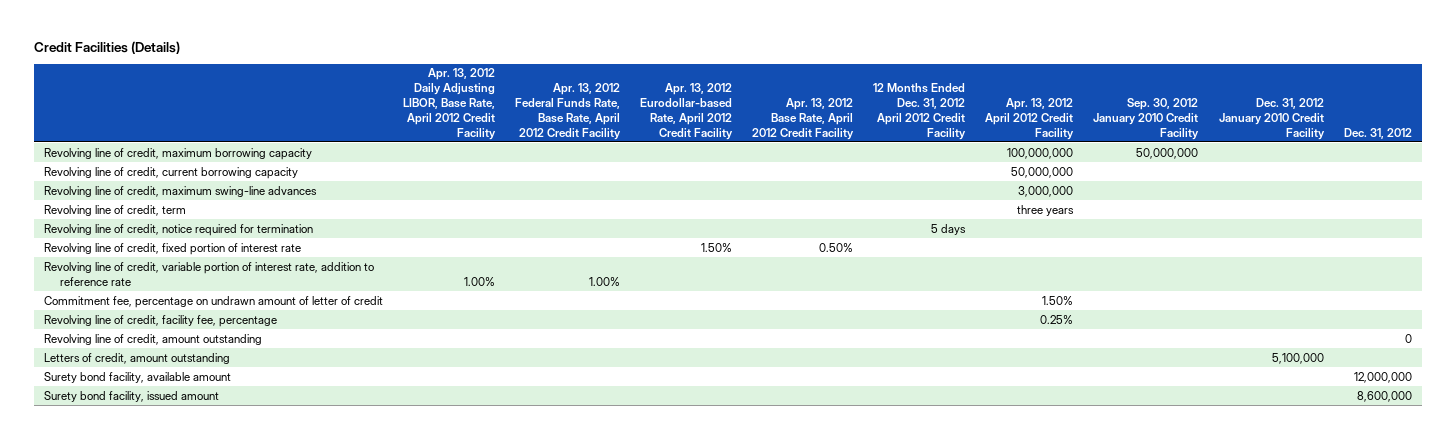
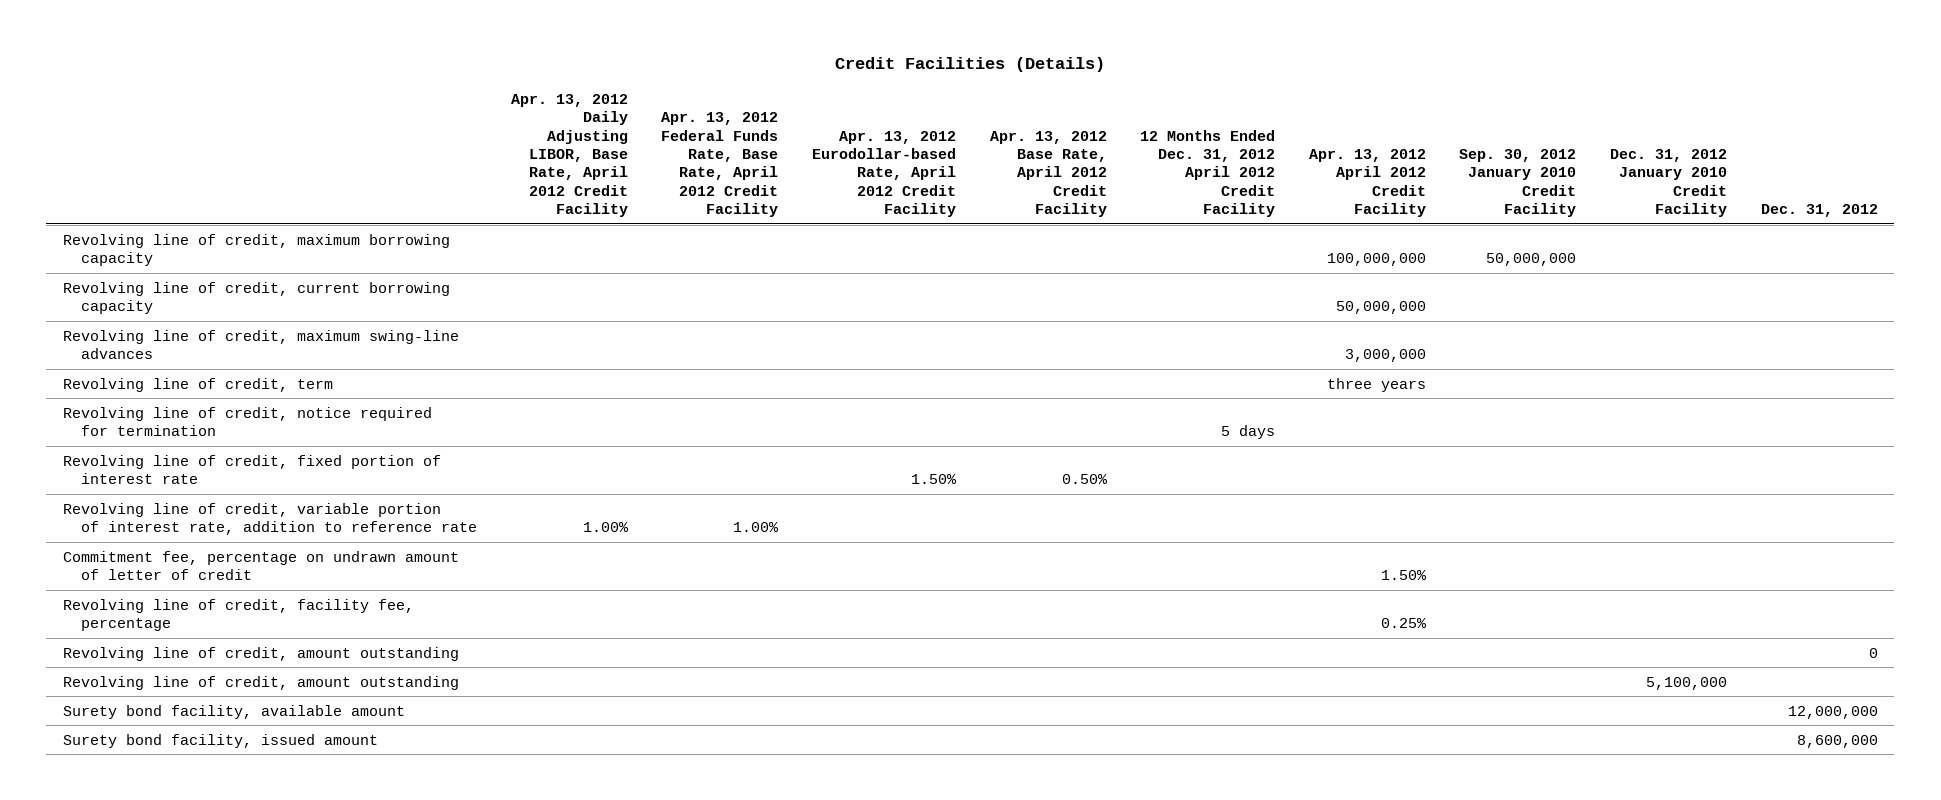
[43,352,230,364] Letters of credit, amount outstanding -> [63,675,460,690] Revolving line of credit, amount outstanding

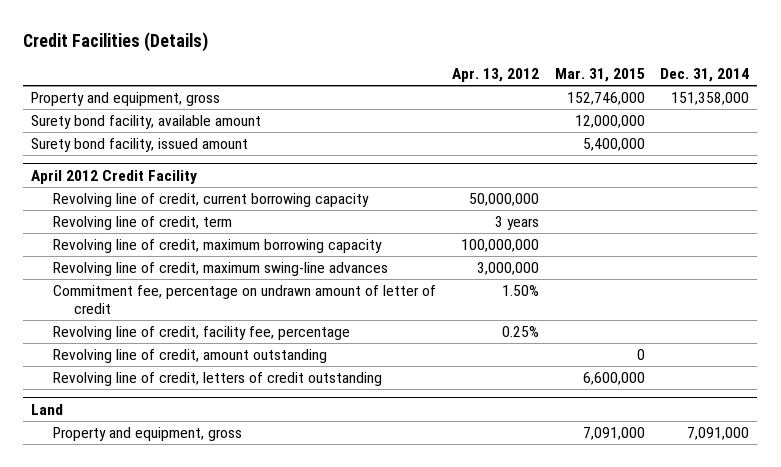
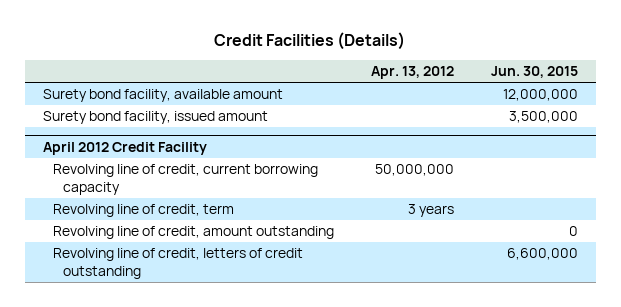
[554,68,645,83] Mar. 31, 2015 -> none
[660,68,750,83] Dec. 31, 2014 -> none
none -> [490,66,578,79] Jun. 30, 2015
[31,91,221,106] Property and equipment, gross -> none
[52,238,382,253] Revolving line of credit, maximum borrowing capacity -> none
[52,261,388,276] Revolving line of credit, maximum swing-line advances -> none
[52,284,436,314] Commitment fee, percentage on undrawn amount of letter of credit -> none
[52,325,350,340] Revolving line of credit, facility fee, percentage -> none
[31,403,64,415] Land -> none
[52,426,242,441] Property and equipment, gross -> none

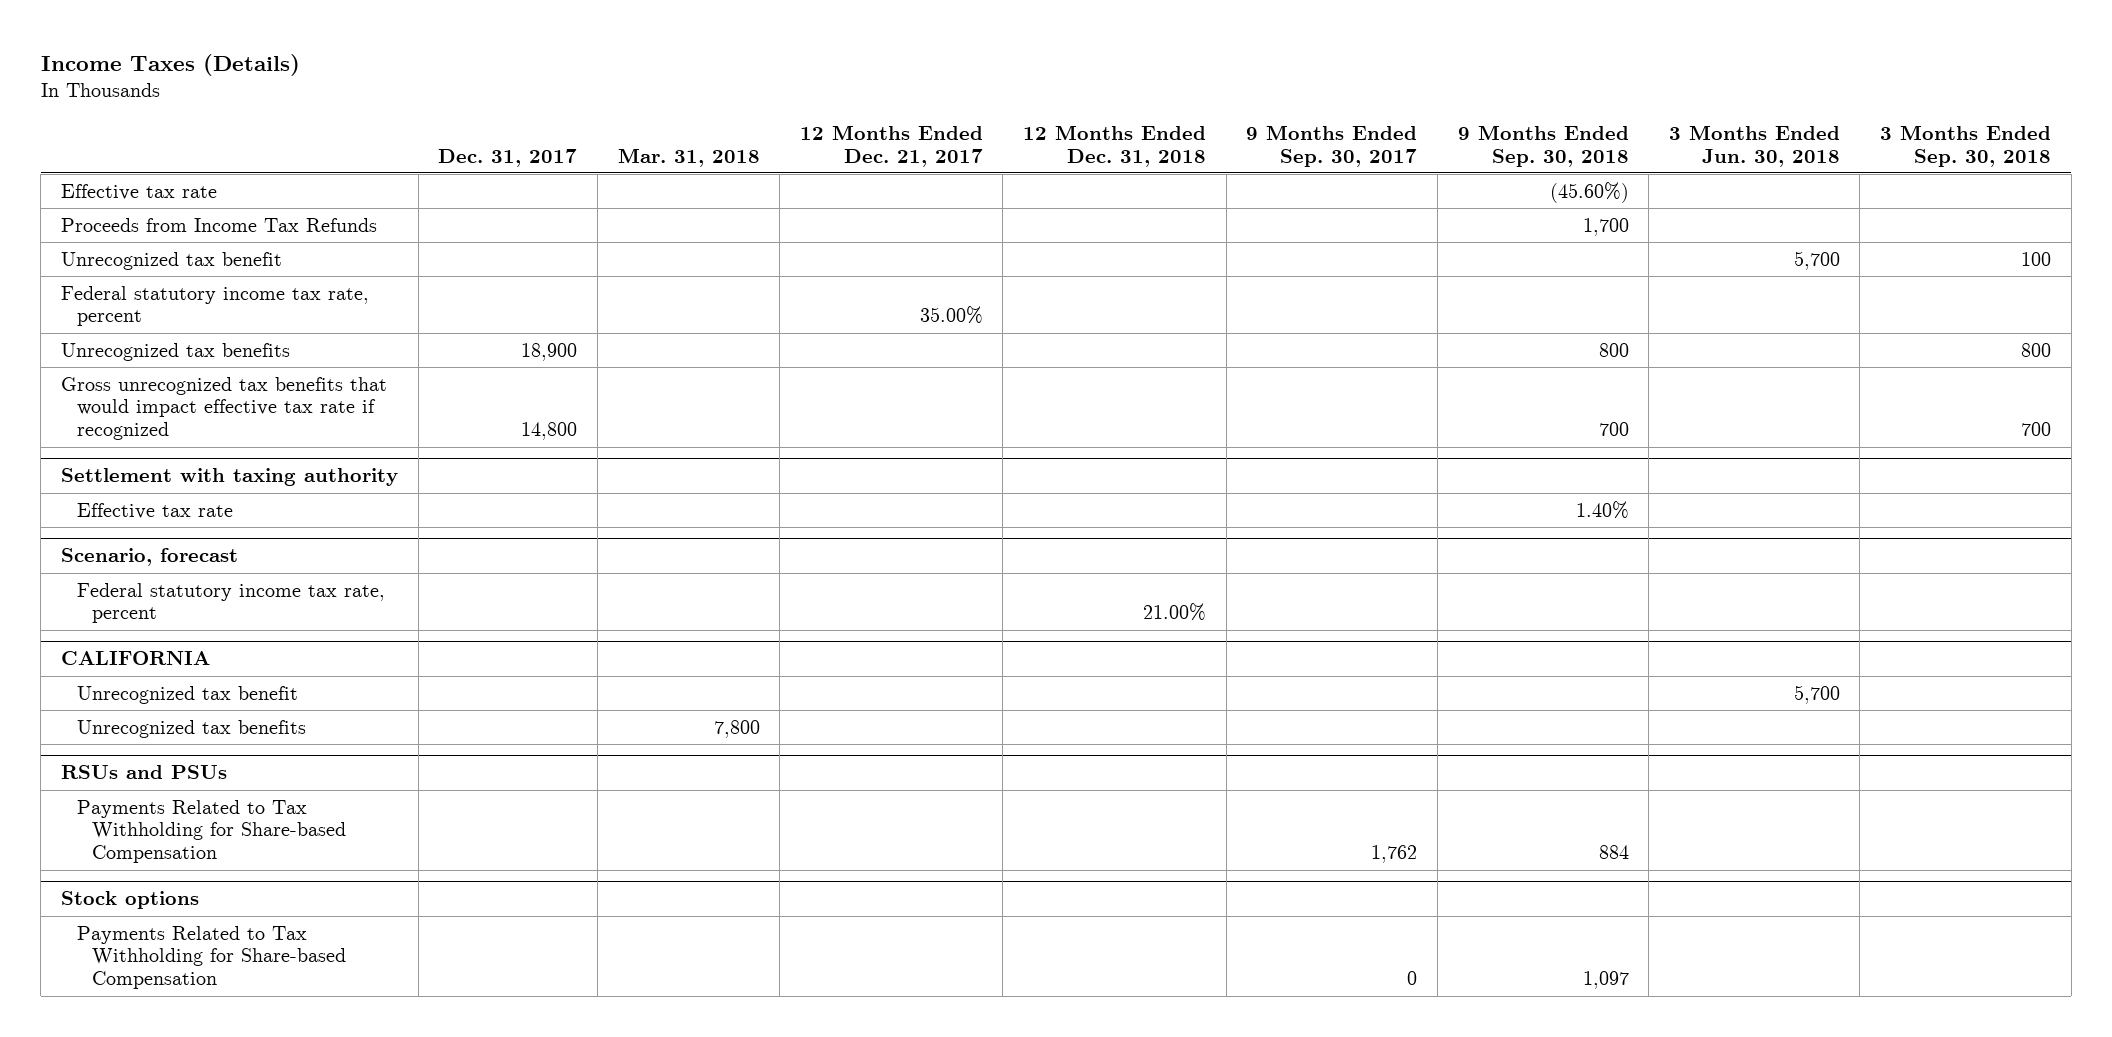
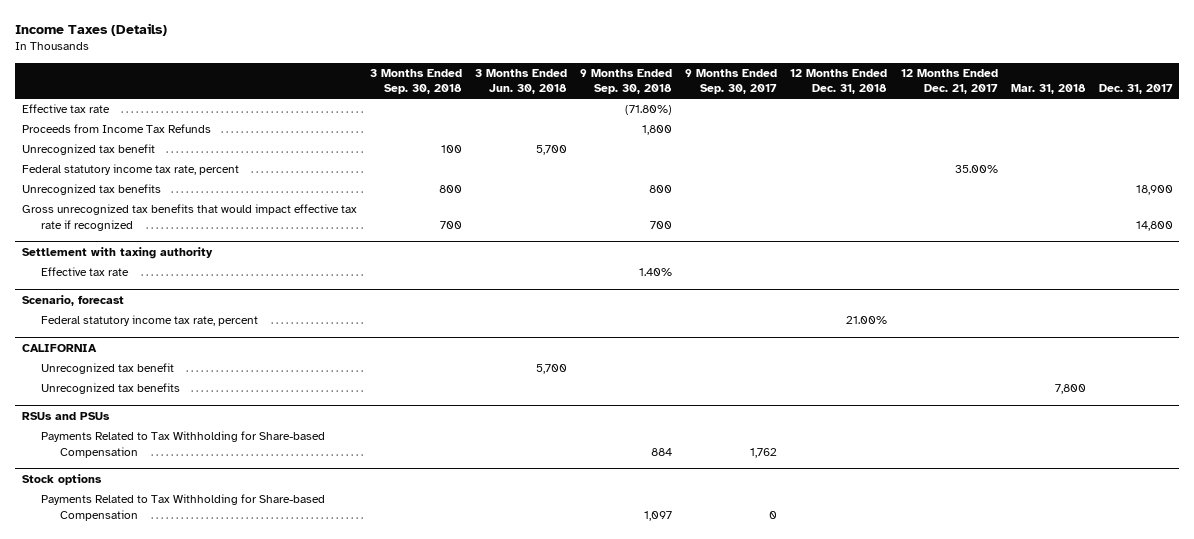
[1549,181,1629,203] (45.60%) -> [625,105,673,116] (71.80%)
[1582,217,1629,236] 1,700 -> [642,125,673,136] 1,800

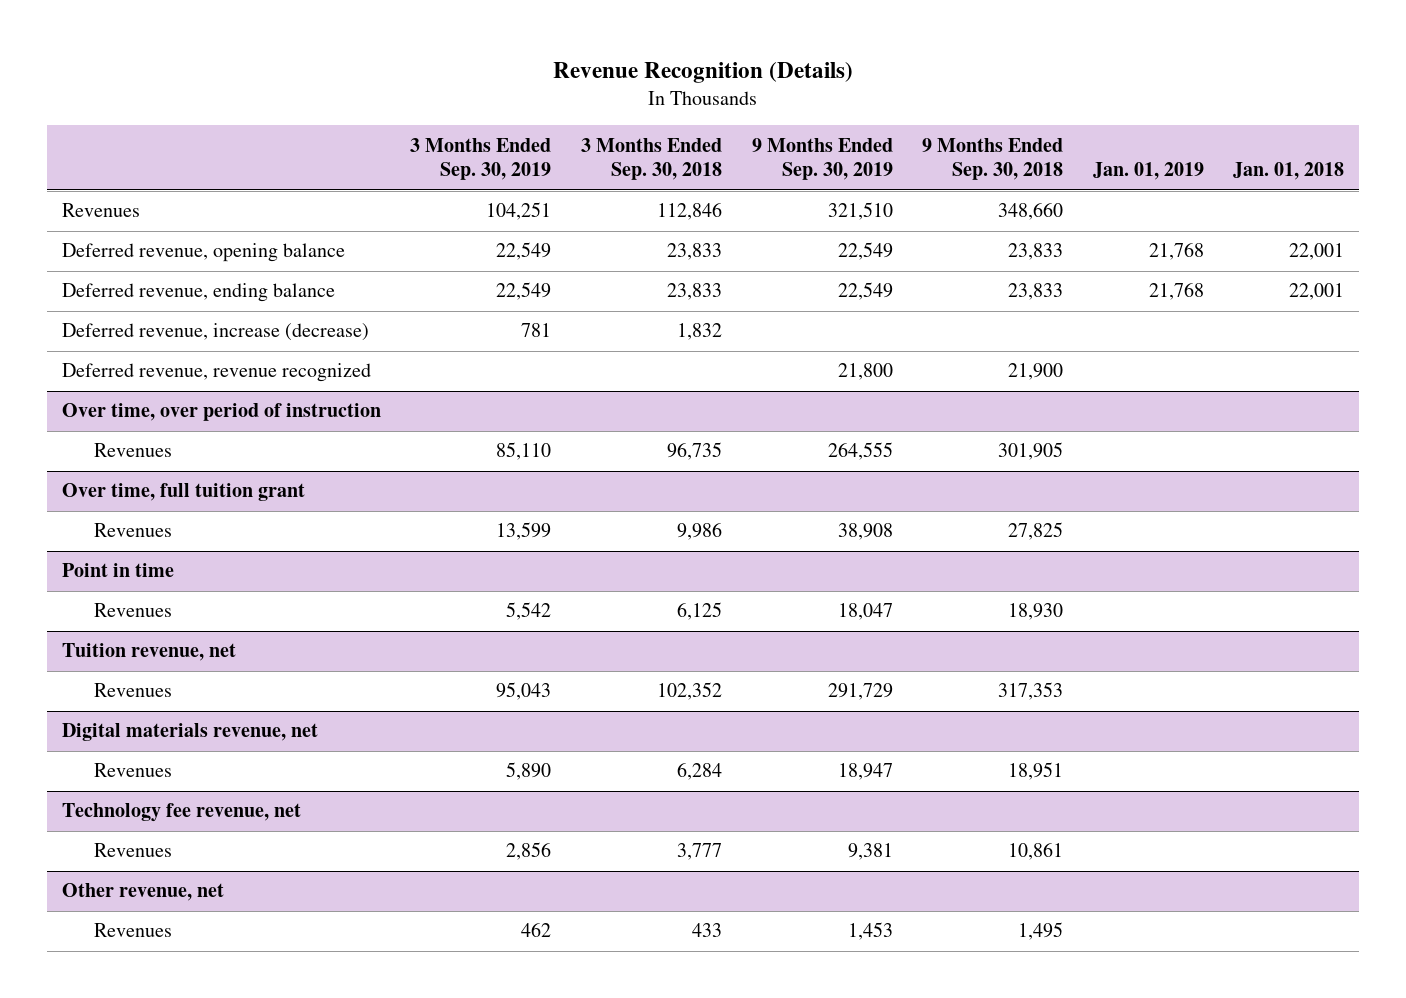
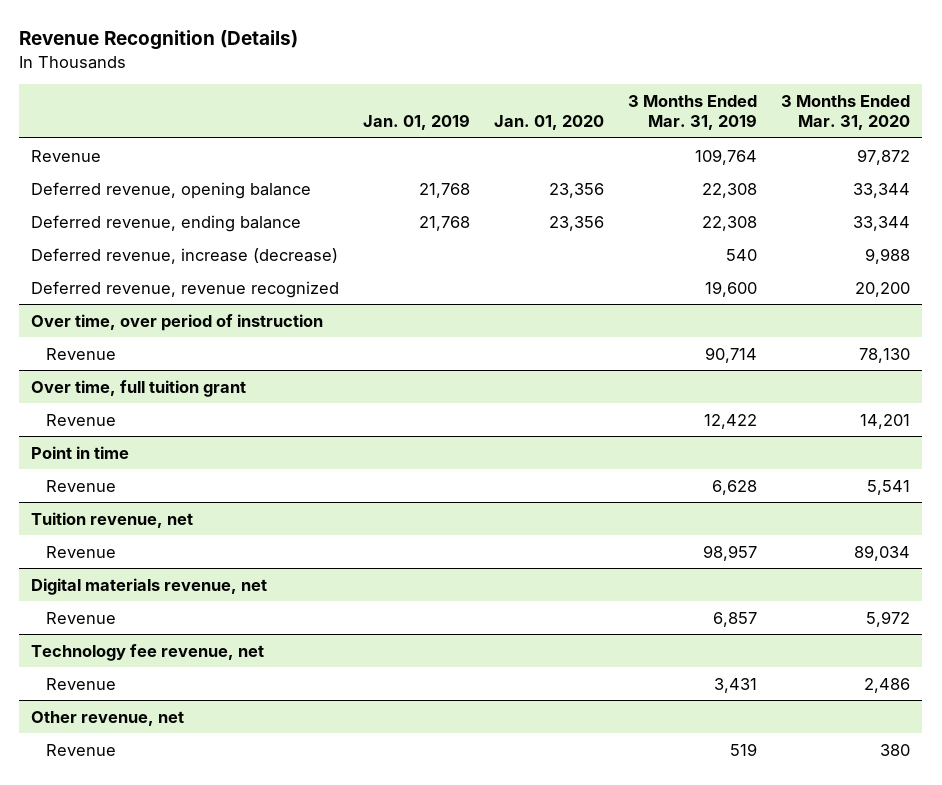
[410,137,552,181] 3 Months Ended Sep. 30, 2019 -> none
[580,137,722,181] 3 Months Ended Sep. 30, 2018 -> none
[751,137,893,181] 9 Months Ended Sep. 30, 2019 -> none
[922,137,1064,181] 9 Months Ended Sep. 30, 2018 -> none
[1233,162,1345,181] Jan. 01, 2018 -> none
none -> [494,115,605,131] Jan. 01, 2020
none -> [628,94,758,131] 3 Months Ended Mar. 31, 2019
none -> [781,94,911,131] 3 Months Ended Mar. 31, 2020
[61,203,140,218] Revenues -> [31,149,102,162] Revenue
[93,443,172,458] Revenues -> [45,347,116,360] Revenue
[93,523,172,538] Revenues -> [45,413,116,426] Revenue
[93,603,172,618] Revenues -> [45,479,116,492] Revenue
[93,683,172,698] Revenues -> [45,545,116,558] Revenue
[93,763,172,778] Revenues -> [45,611,116,624] Revenue
[93,843,172,858] Revenues -> [45,677,116,690] Revenue
[93,923,172,938] Revenues -> [45,743,116,756] Revenue

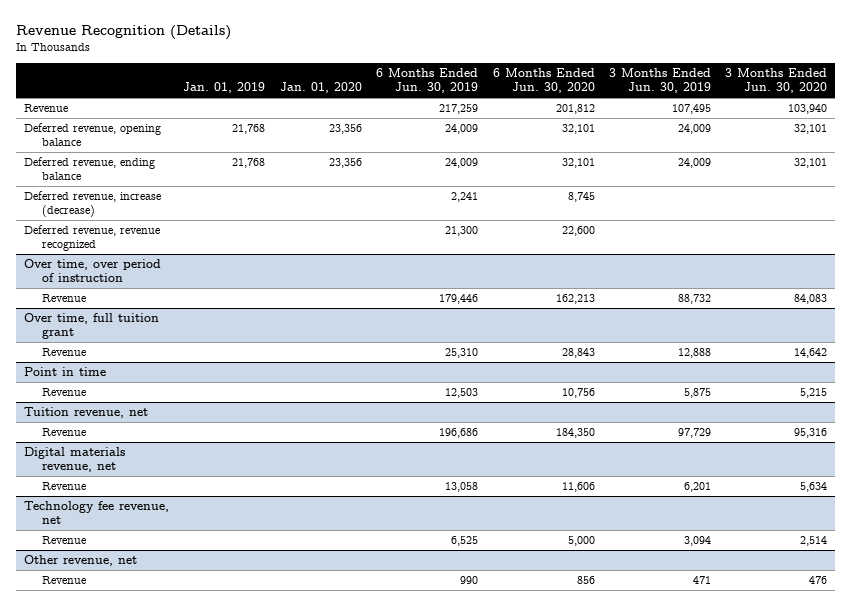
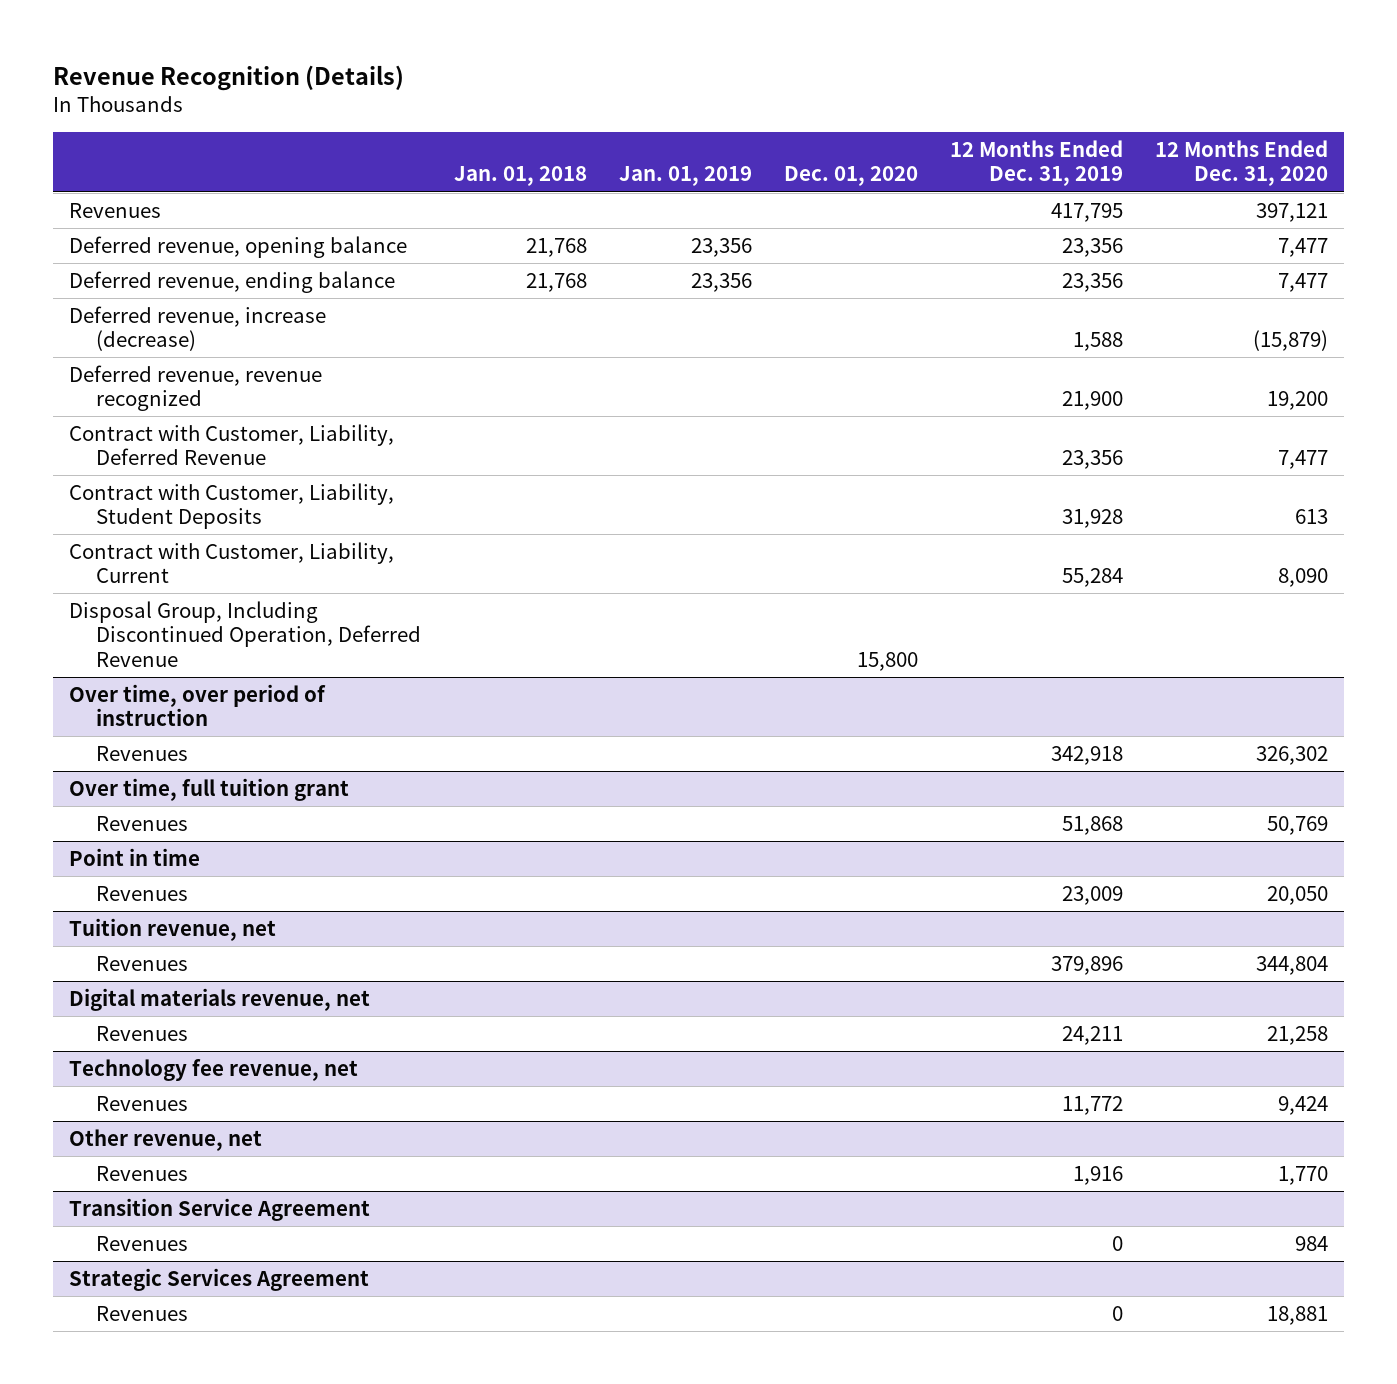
[279,82,362,94] Jan. 01, 2020 -> none
[376,68,479,94] 6 Months Ended Jun. 30, 2019 -> none
[492,68,595,94] 6 Months Ended Jun. 30, 2020 -> none
[609,68,712,94] 3 Months Ended Jun. 30, 2019 -> none
[725,68,828,94] 3 Months Ended Jun. 30, 2020 -> none
none -> [453,166,587,187] Jan. 01, 2018
none -> [783,166,918,187] Dec. 01, 2020
none -> [949,140,1123,187] 12 Months Ended Dec. 31, 2019
none -> [1154,140,1328,187] 12 Months Ended Dec. 31, 2020
[23,104,68,113] Revenue -> [69,202,162,218] Revenues
[232,124,266,135] 21,768 -> [690,237,752,257] 23,356
[232,158,266,169] 21,768 -> [690,272,752,292] 23,356
none -> [69,423,395,466] Contract with Customer, Liability, Deferred Revenue
none -> [69,482,395,530] Contract with Customer, Liability, Student Deposits
none -> [69,541,395,584] Contract with Customer, Liability, Current
none -> [69,600,422,667] Disposal Group, Including Discontinued Operation, Deferred Revenue
[42,294,87,303] Revenue -> [96,745,189,761] Revenues
[42,348,87,357] Revenue -> [96,815,189,831] Revenues
[42,388,87,397] Revenue -> [96,885,189,901] Revenues
[42,428,87,437] Revenue -> [96,955,189,971] Revenues
[42,482,87,491] Revenue -> [96,1025,189,1041] Revenues
[42,536,87,545] Revenue -> [96,1095,189,1111] Revenues
[42,576,87,585] Revenue -> [96,1165,189,1181] Revenues
none -> [69,1197,371,1221] Transition Service Agreement
none -> [96,1235,189,1251] Revenues
none -> [69,1267,370,1291] Strategic Services Agreement
none -> [96,1305,189,1321] Revenues

